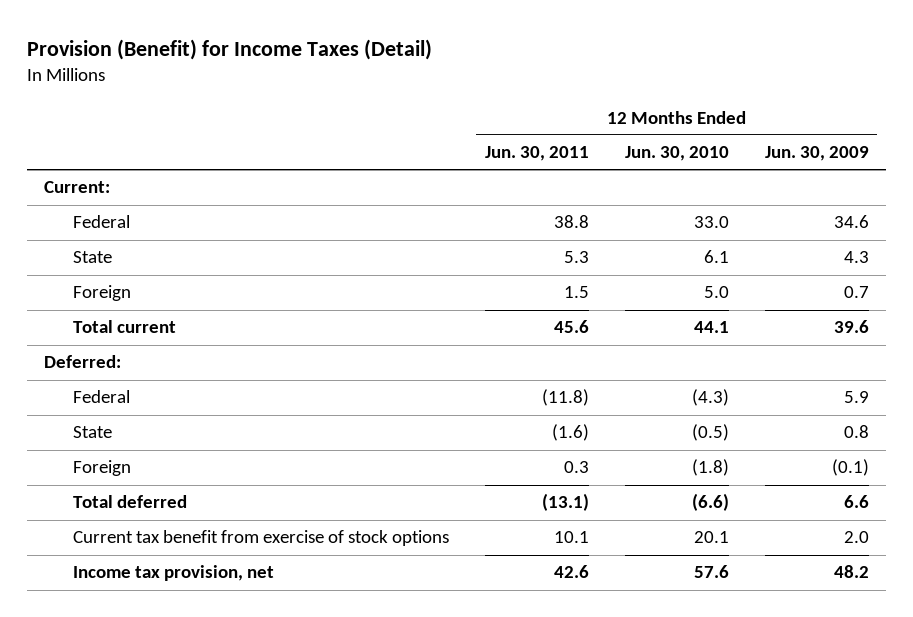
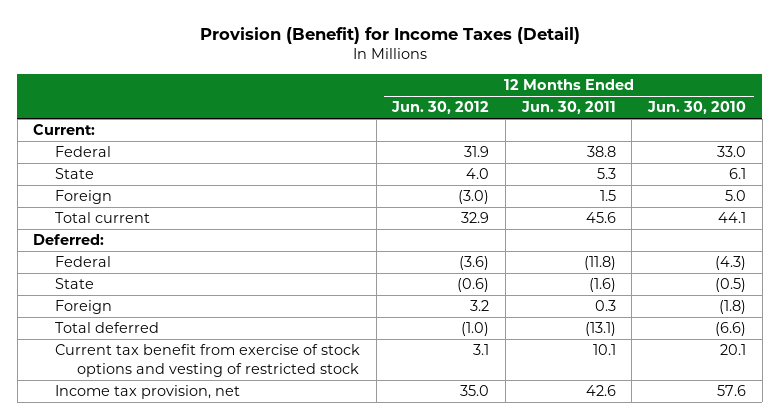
[764,146,869,162] Jun. 30, 2009 -> none
none -> [391,101,490,115] Jun. 30, 2012
[72,530,449,547] Current tax benefit from exercise of stock options -> [54,344,360,378] Current tax benefit from exercise of stock options and vesting of restricted stock

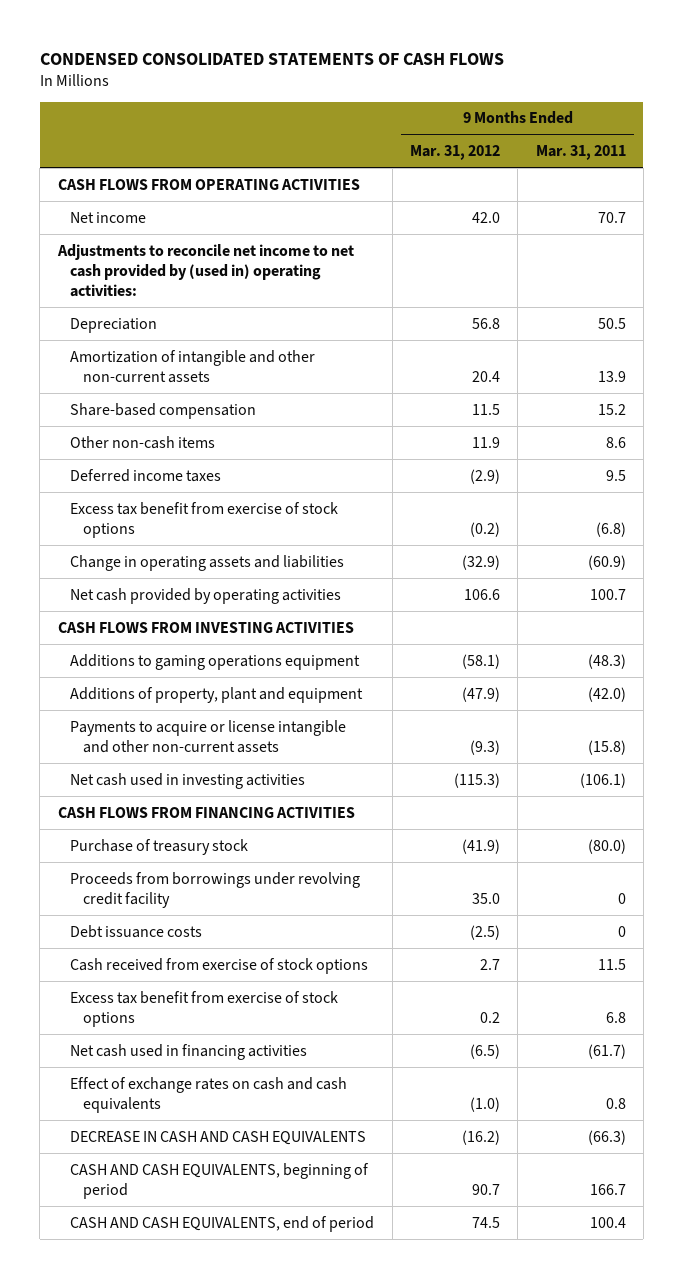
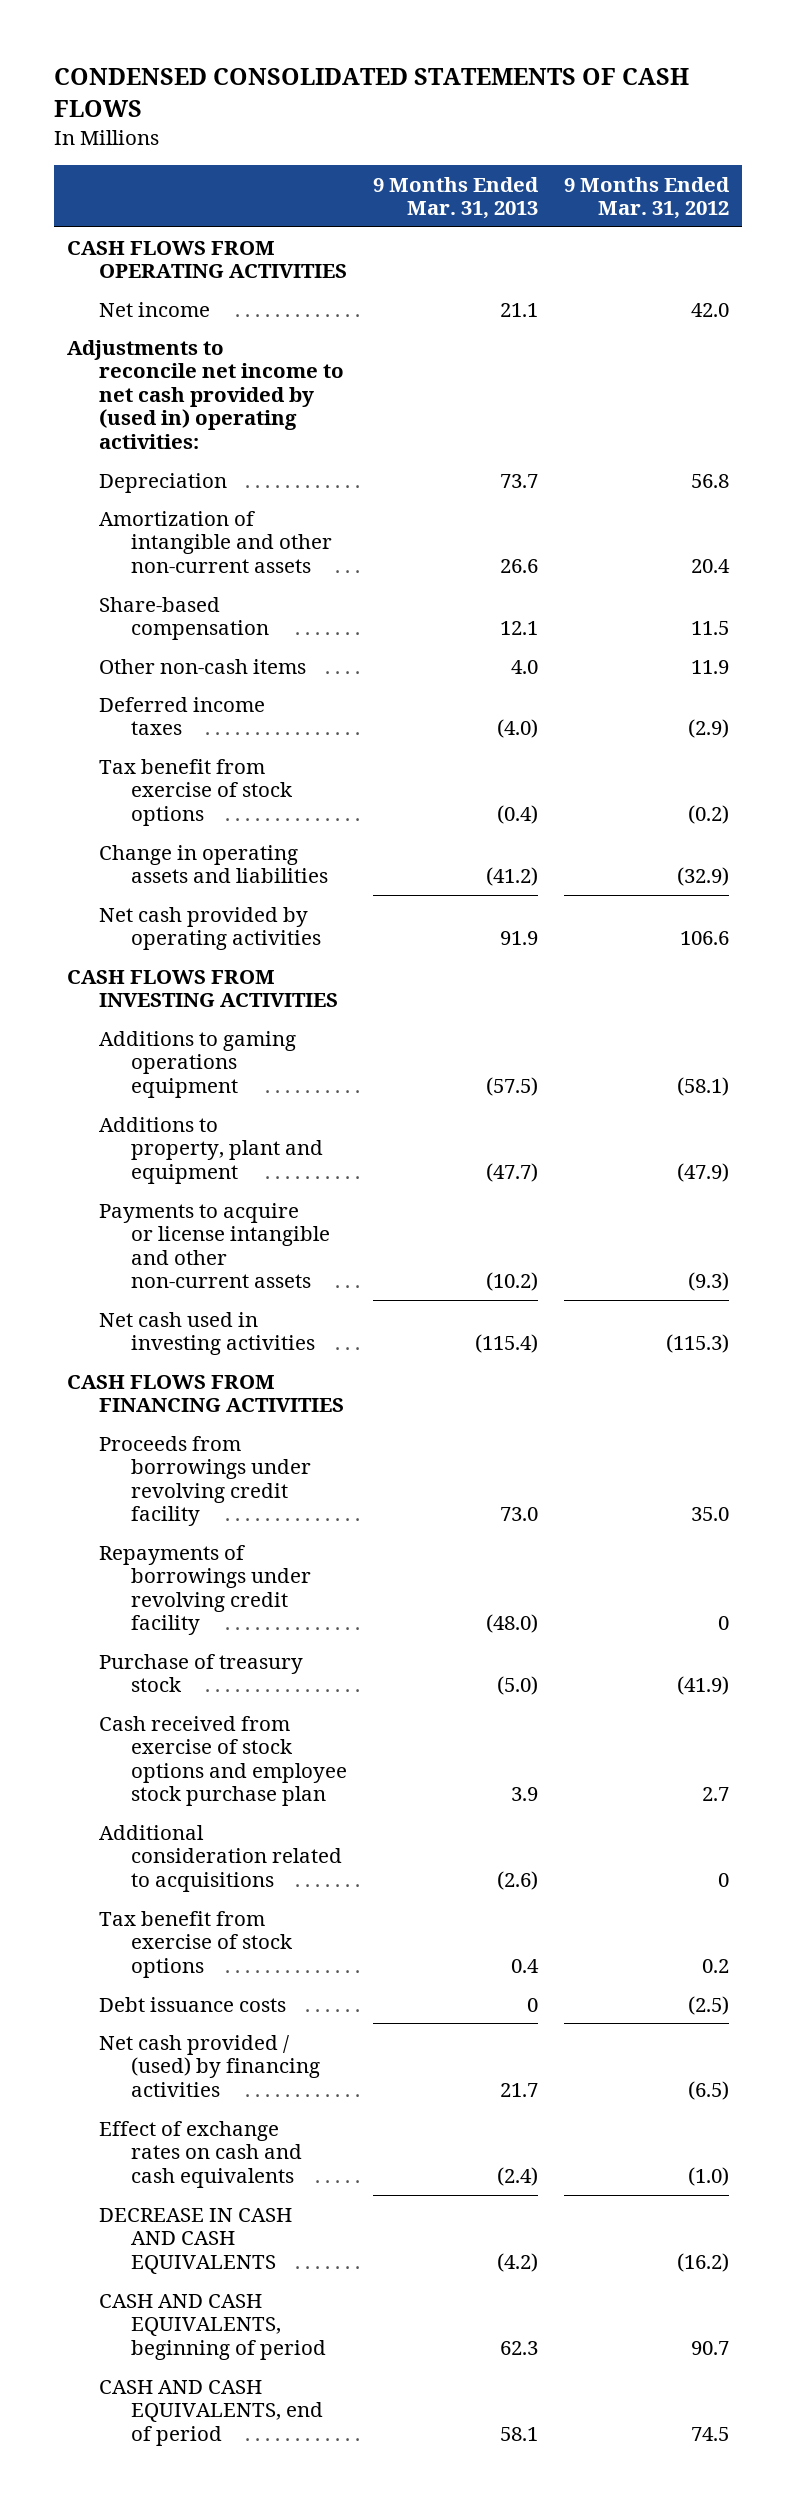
[535,145,626,161] Mar. 31, 2011 -> none
none -> [373,176,540,220] 9 Months Ended Mar. 31, 2013
[70,501,339,538] Excess tax benefit from exercise of stock options -> [98,758,293,826] Tax benefit from exercise of stock options
[70,686,364,703] Additions of property, plant and equipment -> [98,1116,323,1184] Additions to property, plant and equipment
none -> [98,1544,311,1636] Repayments of borrowings under revolving credit facility
[70,838,249,855] Purchase of treasury stock -> [98,1653,303,1693] Purchase of treasury stock
none -> [98,1715,347,1807] Cash received from exercise of stock options and employee stock purchase plan
none -> [98,1824,342,1892] Additional consideration related to acquisitions
none -> [98,1910,293,1978] Tax benefit from exercise of stock options
[70,957,369,974] Cash received from exercise of stock options -> none
[70,990,339,1027] Excess tax benefit from exercise of stock options -> none
[70,1043,308,1060] Net cash used in financing activities -> [98,2034,320,2097] Net cash provided / (used) by financing activities

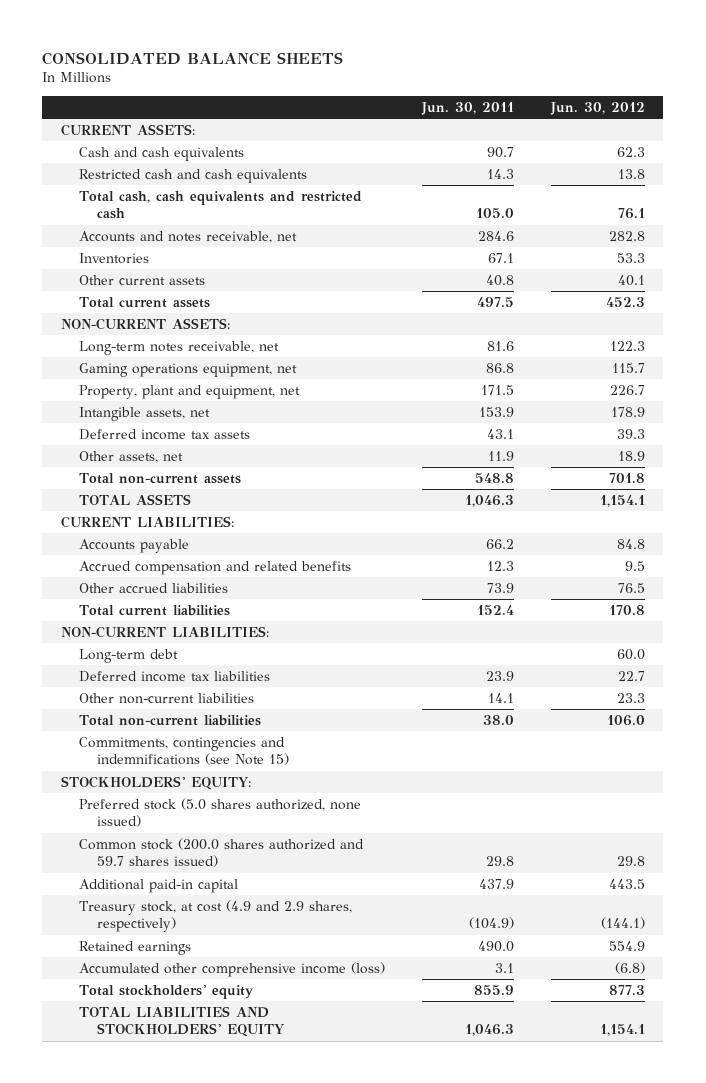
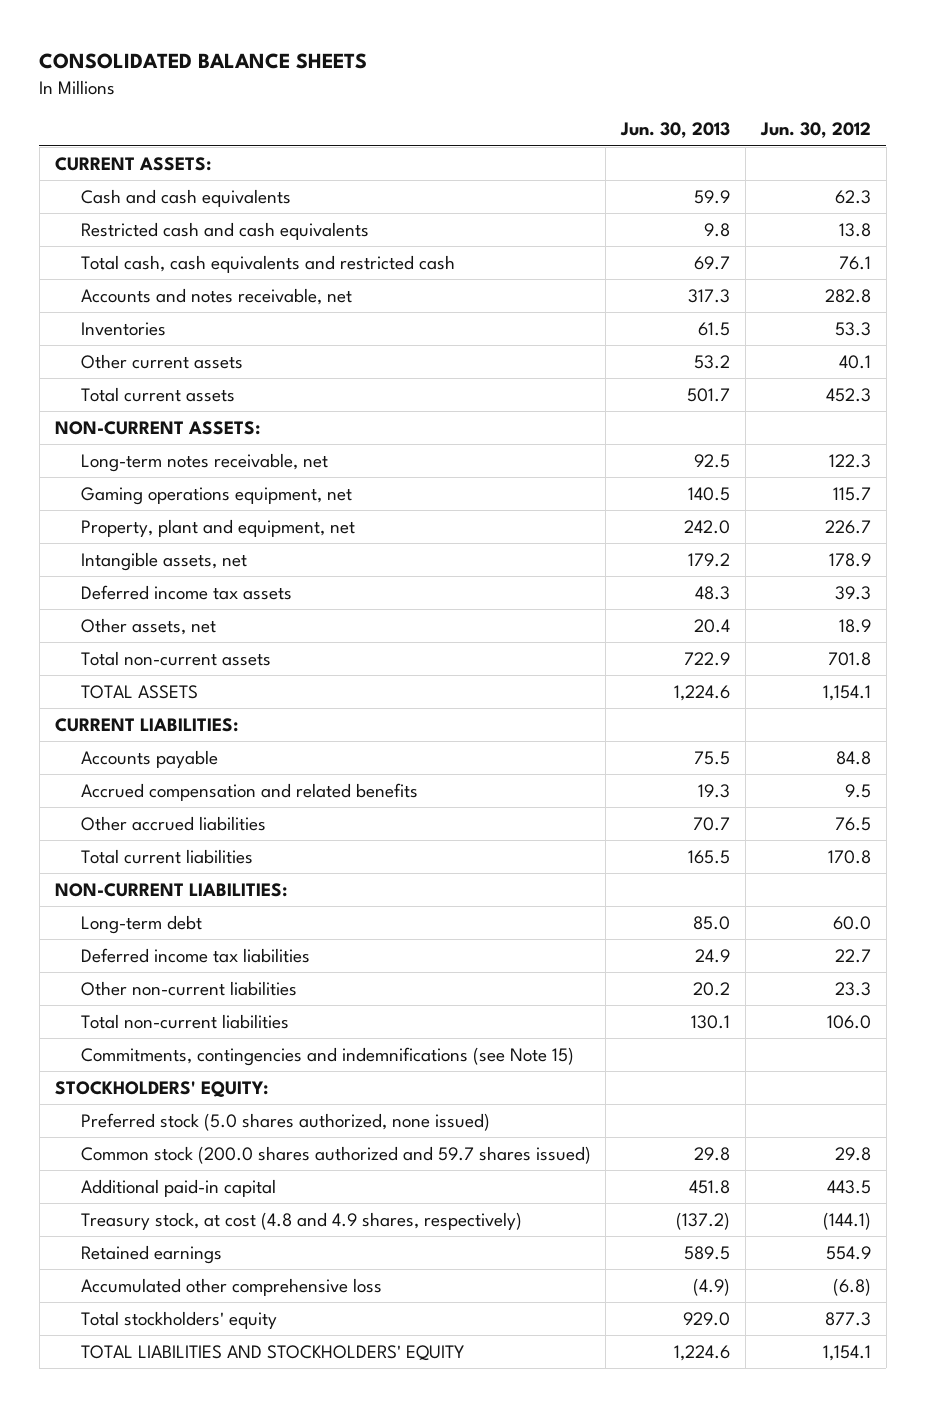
[421,101,515,115] Jun. 30, 2011 -> none
none -> [620,122,731,139] Jun. 30, 2013
[79,899,353,933] Treasury stock, at cost (4.9 and 2.9 shares, respectively) -> [80,1211,522,1230] Treasury stock, at cost (4.8 and 4.9 shares, respectively)
[79,961,386,977] Accumulated other comprehensive income (loss) -> [80,1277,382,1296] Accumulated other comprehensive loss

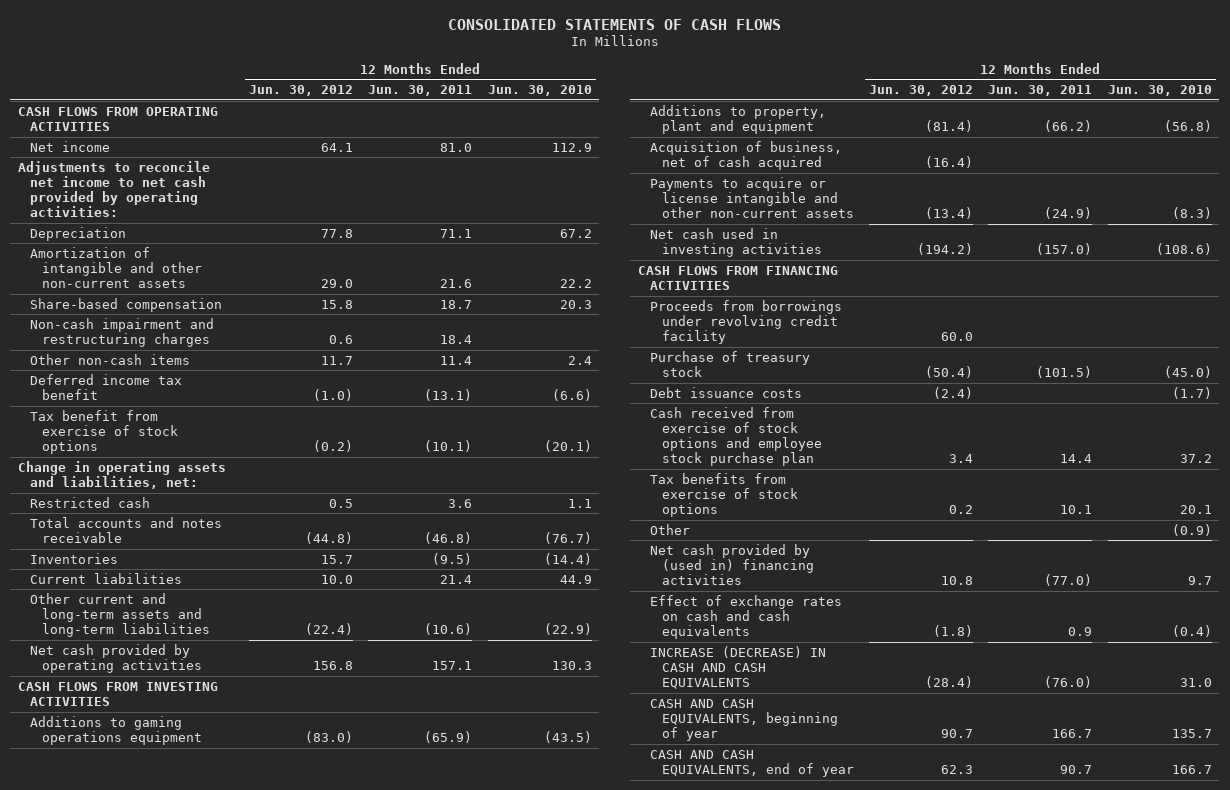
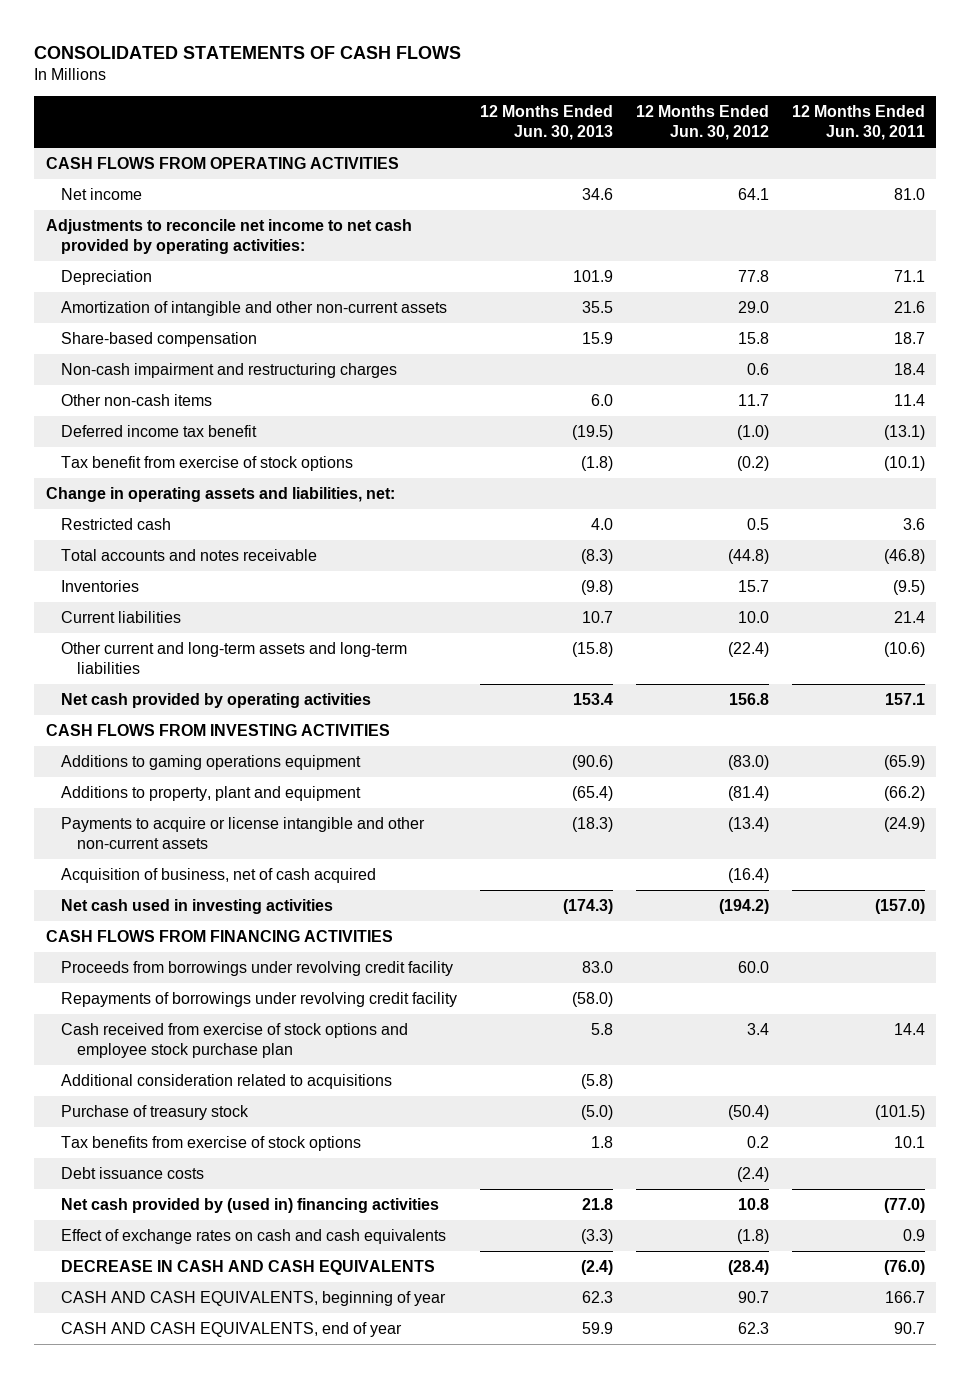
[487,84,592,96] Jun. 30, 2010 -> none
none -> [480,104,614,140] 12 Months Ended Jun. 30, 2013
[649,140,842,170] Acquisition of business, net of cash acquired -> [61,868,377,884] Acquisition of business, net of cash acquired
none -> [61,992,458,1008] Repayments of borrowings under revolving credit facility
none -> [61,1074,393,1090] Additional consideration related to acquisitions
[649,350,810,377] Purchase of treasury stock -> [61,1105,250,1121] Purchase of treasury stock
[649,523,690,535] Other -> none
[649,386,802,398] Debt issuance costs -> [61,1167,205,1180] Debt issuance costs
[649,645,826,690] INCREASE (DECREASE) IN CASH AND CASH EQUIVALENTS -> [61,1260,436,1276] DECREASE IN CASH AND CASH EQUIVALENTS

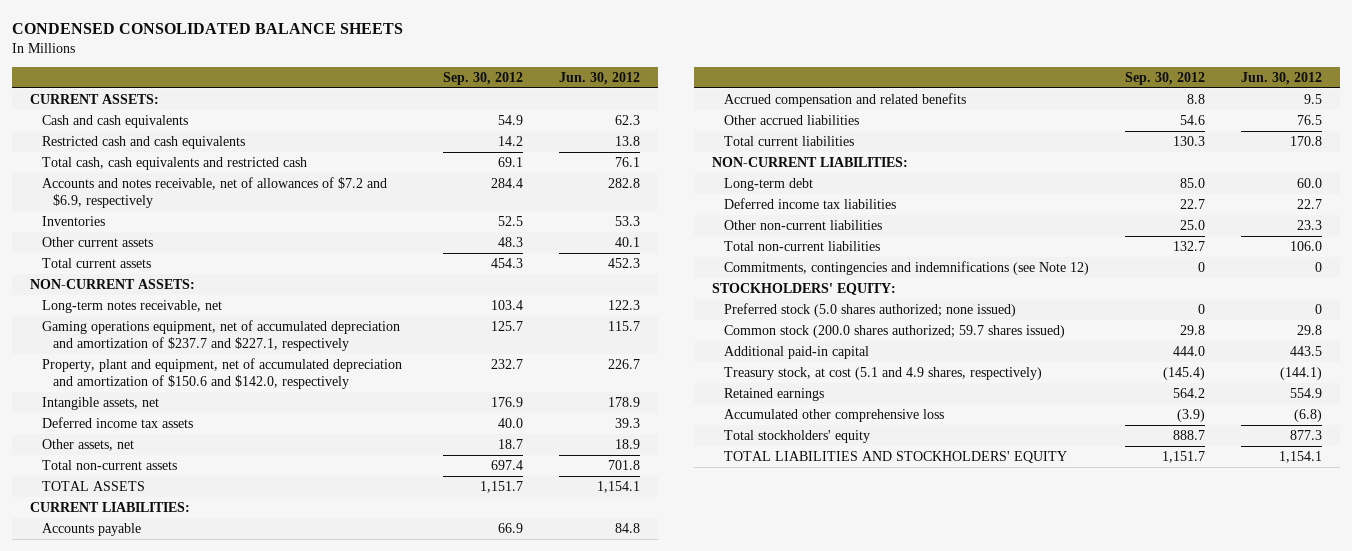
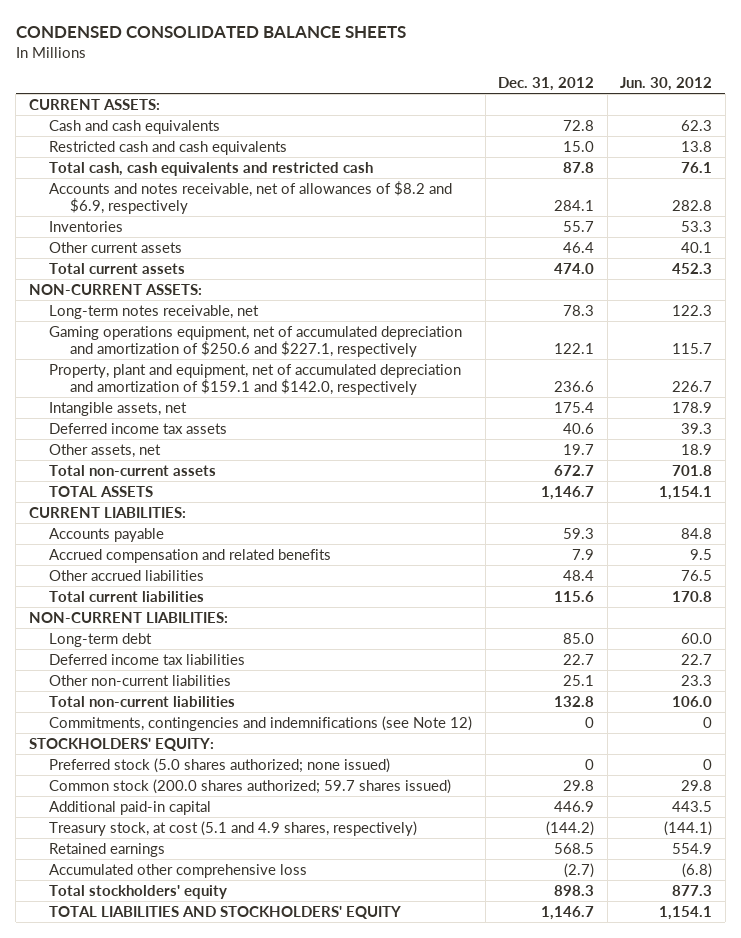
[442,71,523,85] Sep. 30, 2012 -> none
none -> [498,76,595,91] Dec. 31, 2012
[41,177,387,208] Accounts and notes receivable, net of allowances of $7.2 and $6.9, respectively -> [49,180,453,214] Accounts and notes receivable, net of allowances of $8.2 and $6.9, respectively
[41,320,400,351] Gaming operations equipment, net of accumulated depreciation and amortization of $237.7 and $227.1, respectively -> [49,325,463,357] Gaming operations equipment, net of accumulated depreciation and amortization of $250.6 and $227.1, respectively
[41,358,402,389] Property, plant and equipment, net of accumulated depreciation and amortization of $150.6 and $142.0, respectively -> [49,363,462,395] Property, plant and equipment, net of accumulated depreciation and amortization of $159.1 and $142.0, respectively

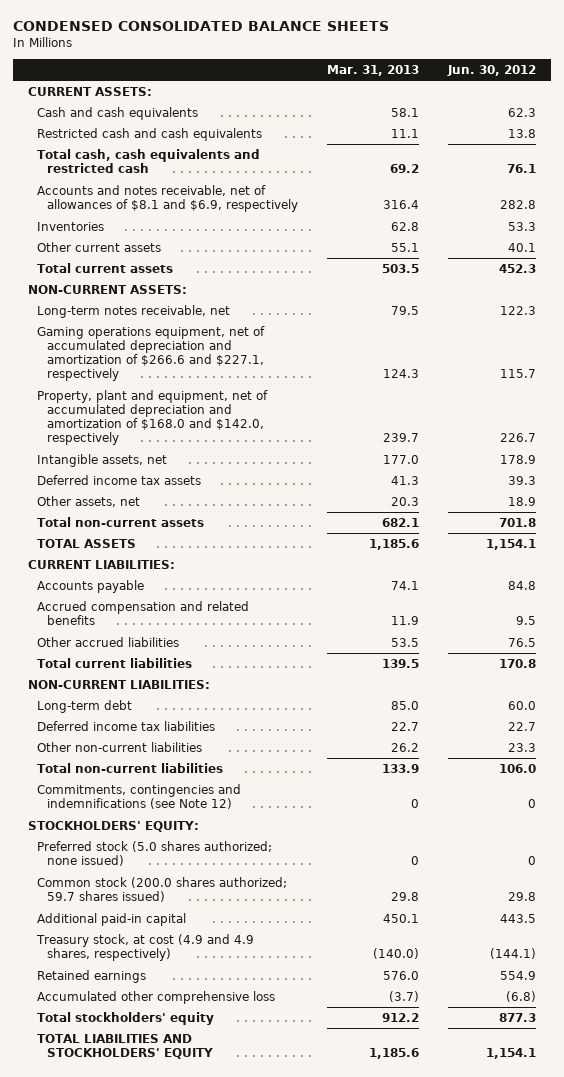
[498,76,595,91] Dec. 31, 2012 -> none
none -> [327,64,420,76] Mar. 31, 2013
[49,180,453,214] Accounts and notes receivable, net of allowances of $8.2 and $6.9, respectively -> [37,184,298,213] Accounts and notes receivable, net of allowances of $8.1 and $6.9, respectively
[49,325,463,357] Gaming operations equipment, net of accumulated depreciation and amortization of $250.6 and $227.1, respectively -> [37,325,266,382] Gaming operations equipment, net of accumulated depreciation and amortization of $266.6 and $227.1, respectively
[49,363,462,395] Property, plant and equipment, net of accumulated depreciation and amortization of $159.1 and $142.0, respectively -> [37,389,269,446] Property, plant and equipment, net of accumulated depreciation and amortization of $168.0 and $142.0, respectively
[49,820,418,836] Treasury stock, at cost (5.1 and 4.9 shares, respectively) -> [36,933,255,962] Treasury stock, at cost (4.9 and 4.9 shares, respectively)

